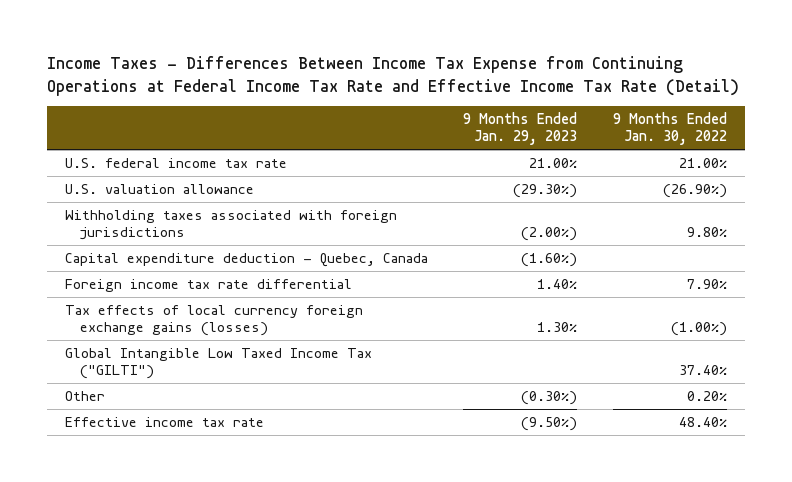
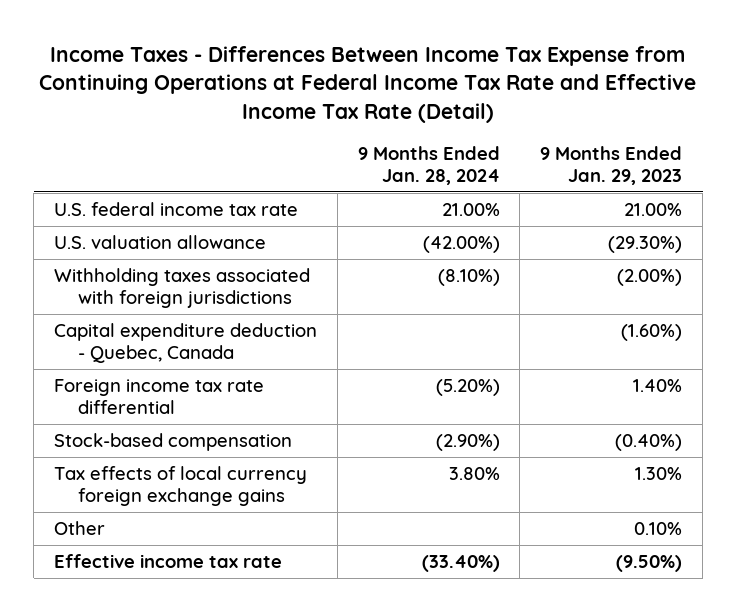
[613,112,728,146] 9 Months Ended Jan. 30, 2022 -> none
none -> [357,145,500,186] 9 Months Ended Jan. 28, 2024
[64,348,372,380] Global Intangible Low Taxed Income Tax ("GILTI") -> none
none -> [53,432,292,451] Stock-based compensation
[64,305,363,337] Tax effects of local currency foreign exchange gains (losses) -> [53,465,307,506] Tax effects of local currency foreign exchange gains
[521,391,578,406] (0.30%) -> [634,521,683,535] 0.10%

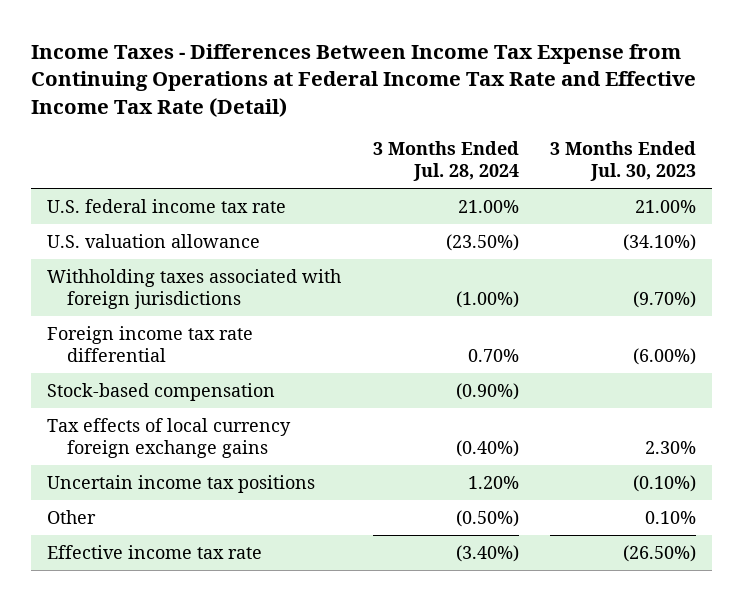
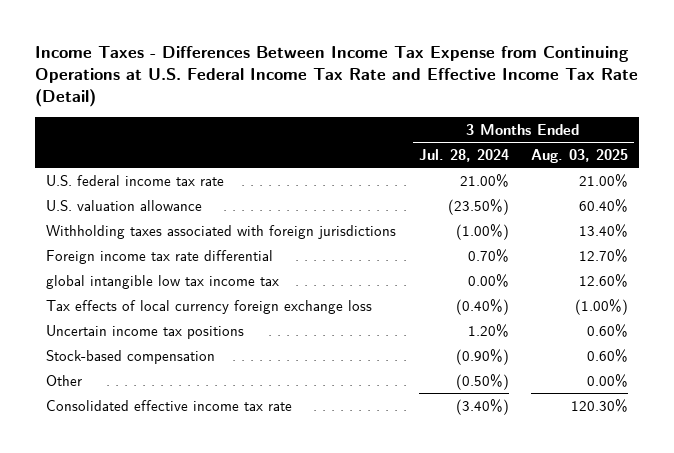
[30,43,696,117] Income Taxes - Differences Between Income Tax Expense from Continuing Operations at Federal Income Tax Rate and Effective Income Tax Rate (Detail) -> [35,45,639,108] Income Taxes - Differences Between Income Tax Expense from Continuing Operations at U.S. Federal Income Tax Rate and Effective Income Tax Rate (Detail)
[550,141,697,182] 3 Months Ended Jul. 30, 2023 -> none
none -> [530,148,628,163] Aug. 03, 2025
none -> [46,274,280,289] global intangible low tax income tax
[46,417,291,458] Tax effects of local currency foreign exchange gains -> [46,299,373,314] Tax effects of local currency foreign exchange loss
[46,382,275,401] Stock-based compensation -> [46,349,216,364] Stock-based compensation
[46,544,262,559] Effective income tax rate -> [46,399,293,411] Consolidated effective income tax rate

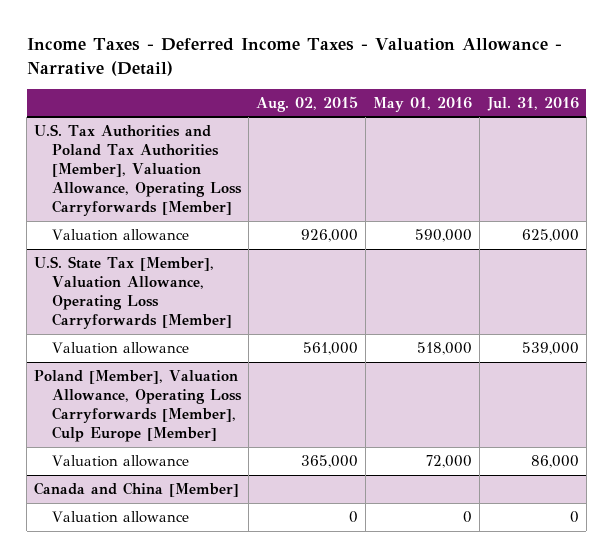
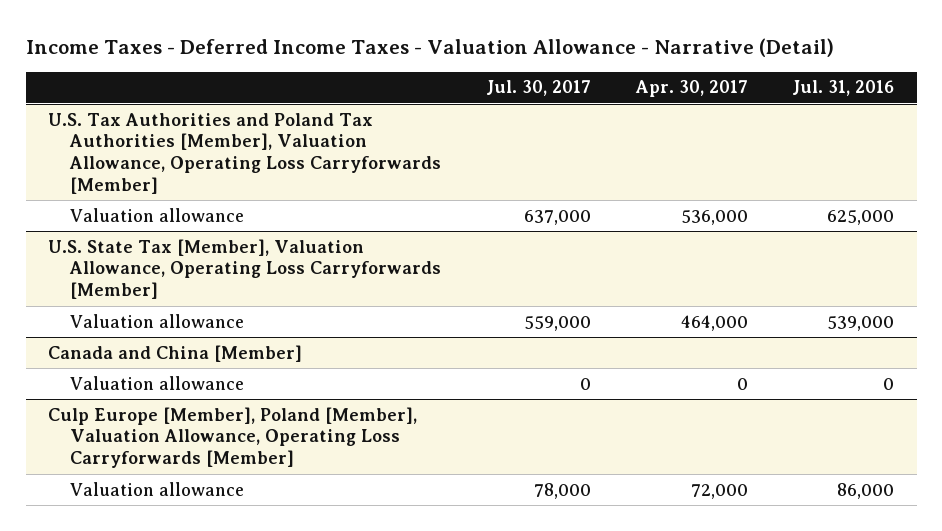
[256,95,359,112] Aug. 02, 2015 -> none
[373,96,473,112] May 01, 2016 -> none
none -> [485,80,591,97] Jul. 30, 2017
none -> [634,80,748,98] Apr. 30, 2017
[34,370,242,443] Poland [Member], Valuation Allowance, Operating Loss Carryforwards [Member], Culp Europe [Member] -> none
[51,455,189,468] Valuation allowance -> none
none -> [48,406,418,469] Culp Europe [Member], Poland [Member], Valuation Allowance, Operating Loss Carryforwards [Member]
none -> [69,481,244,496] Valuation allowance

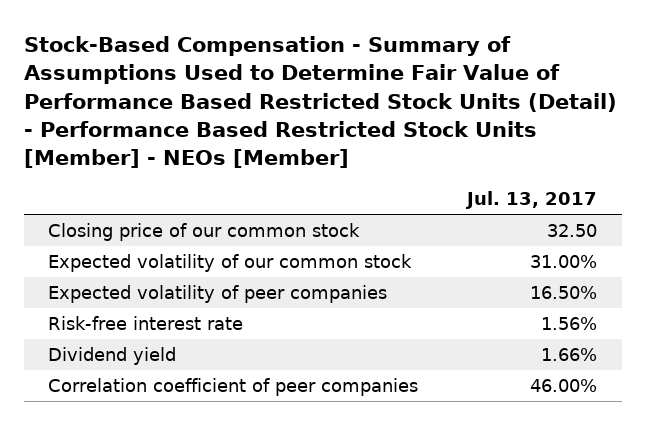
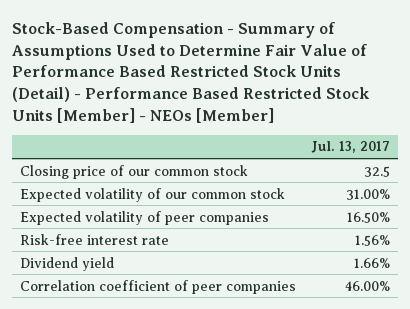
[547,224,598,238] 32.50 -> [363,165,390,177] 32.5

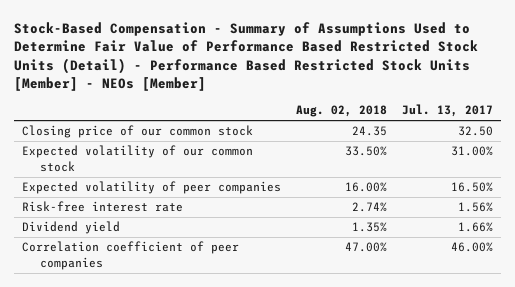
none -> [296,105,388,118] Aug. 02, 2018
[363,165,390,177] 32.5 -> [458,126,494,137] 32.50

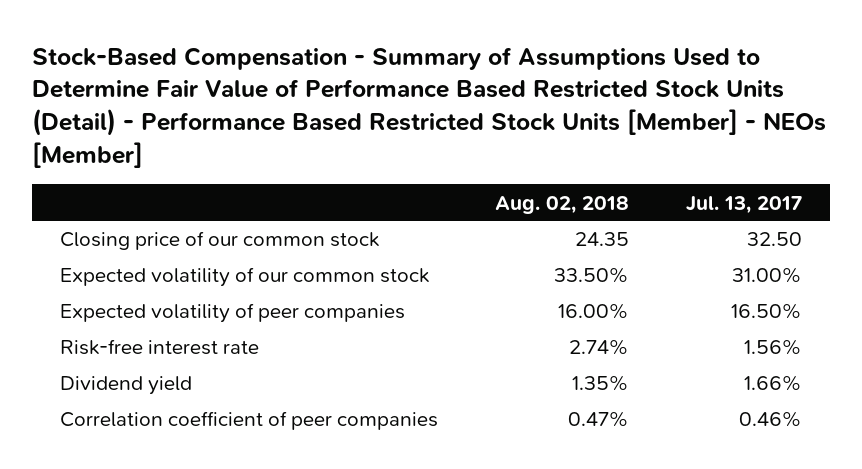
[345,242,388,253] 47.00% -> [567,411,629,428] 0.47%
[451,242,494,253] 46.00% -> [738,411,802,428] 0.46%

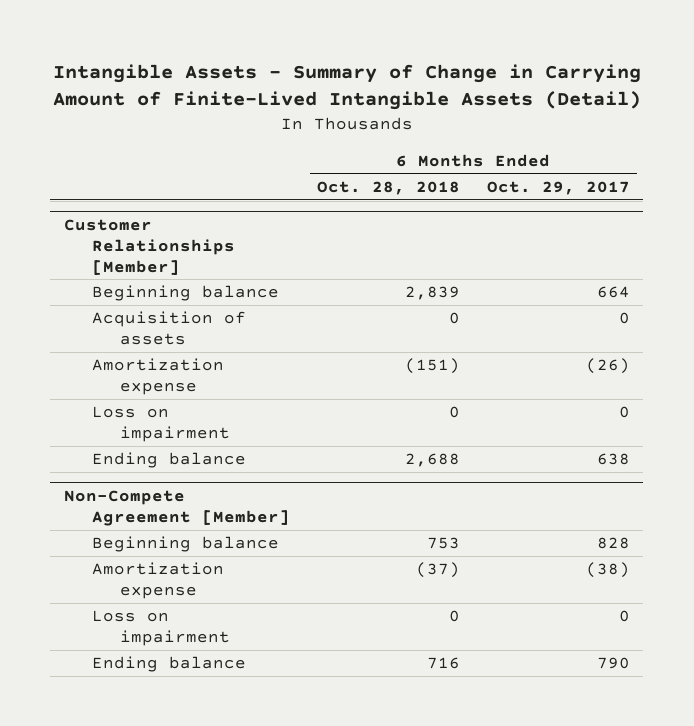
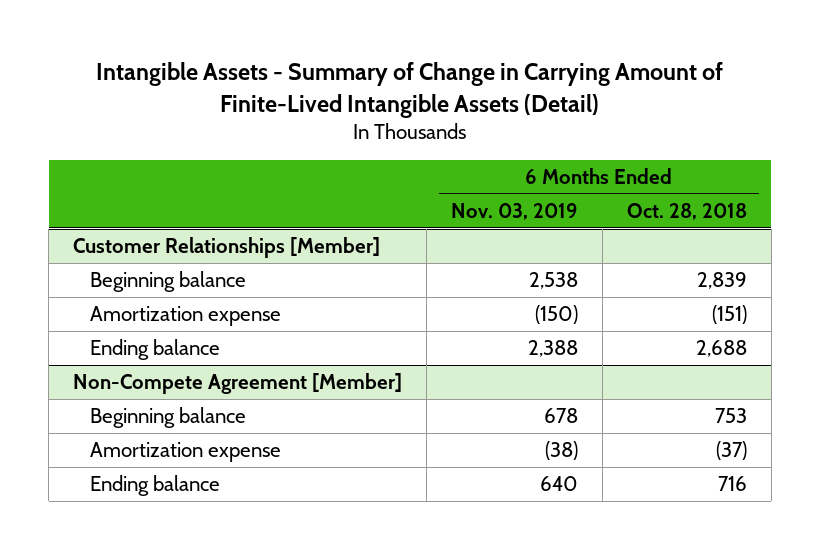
[486,180,630,195] Oct. 29, 2017 -> none
none -> [451,202,579,220] Nov. 03, 2019
[91,311,246,346] Acquisition of assets -> none
[91,406,230,443] Loss on impairment -> none
[91,610,230,647] Loss on impairment -> none

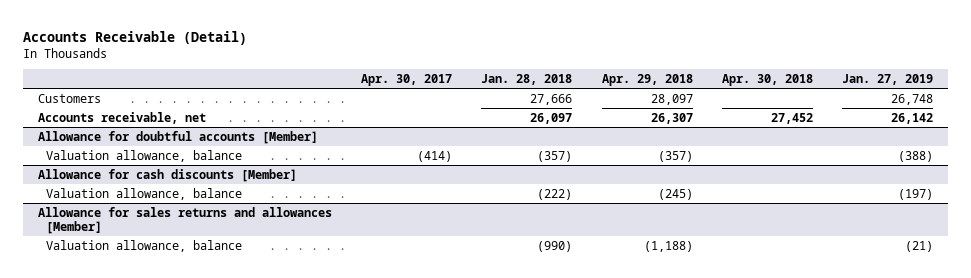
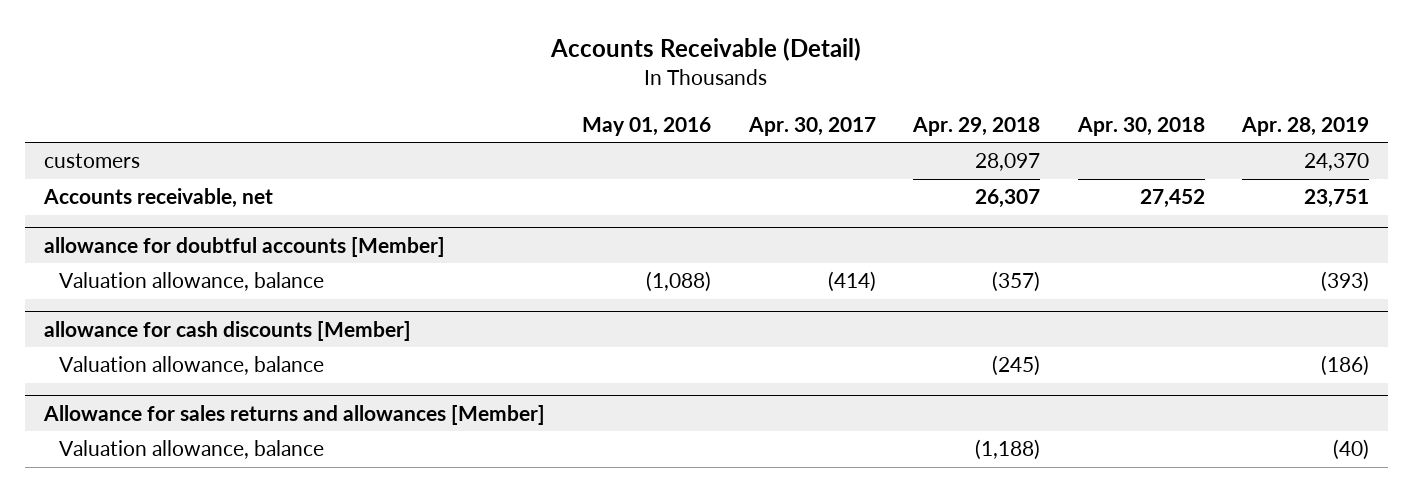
[481,74,573,86] Jan. 28, 2018 -> none
[842,74,934,86] Jan. 27, 2019 -> none
none -> [582,116,712,136] May 01, 2016
none -> [1241,116,1370,136] Apr. 28, 2019
[37,93,101,103] Customers -> [43,153,140,169] customers
[37,130,318,144] Allowance for doubtful accounts [Member] -> [43,236,445,257] allowance for doubtful accounts [Member]
[37,168,297,182] Allowance for cash discounts [Member] -> [43,320,411,341] allowance for cash discounts [Member]

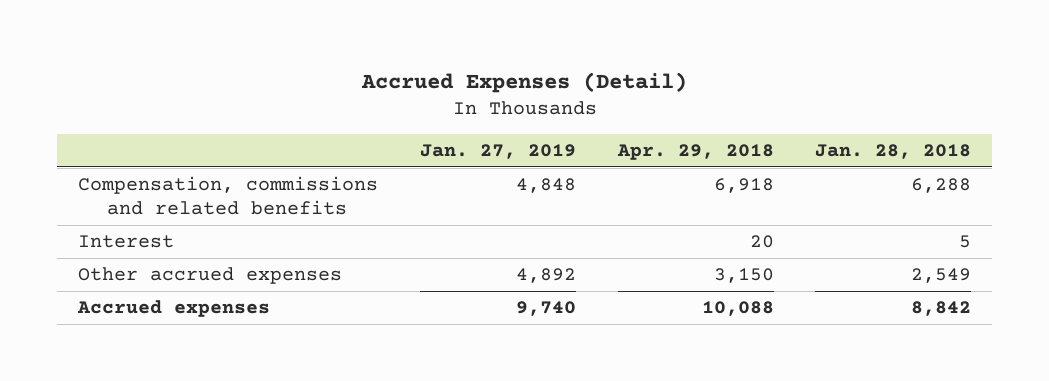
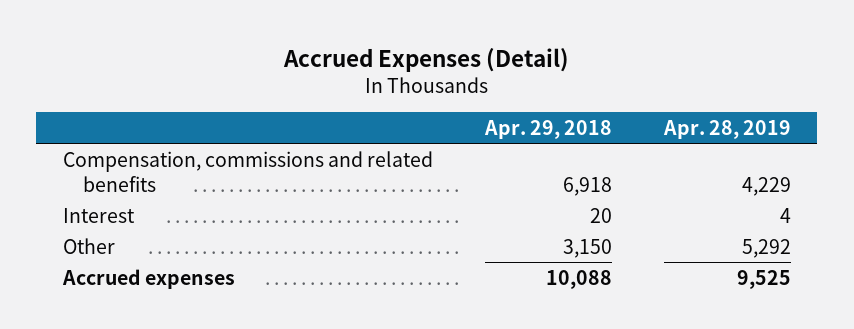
[419,144,576,160] Jan. 27, 2019 -> none
[815,144,972,160] Jan. 28, 2018 -> none
none -> [663,119,792,139] Apr. 28, 2019
[77,267,342,285] Other accrued expenses -> [62,237,115,254] Other

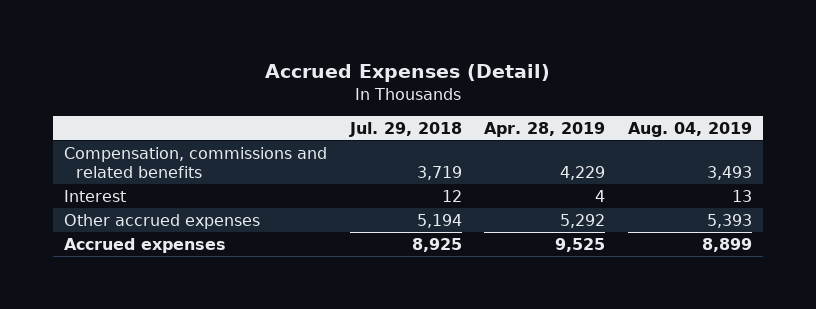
[483,119,612,139] Apr. 29, 2018 -> none
none -> [348,121,462,137] Jul. 29, 2018
none -> [627,121,752,137] Aug. 04, 2019
[62,237,115,254] Other -> [64,213,261,229] Other accrued expenses

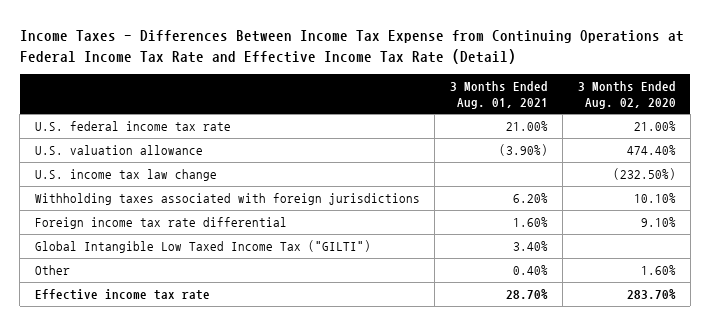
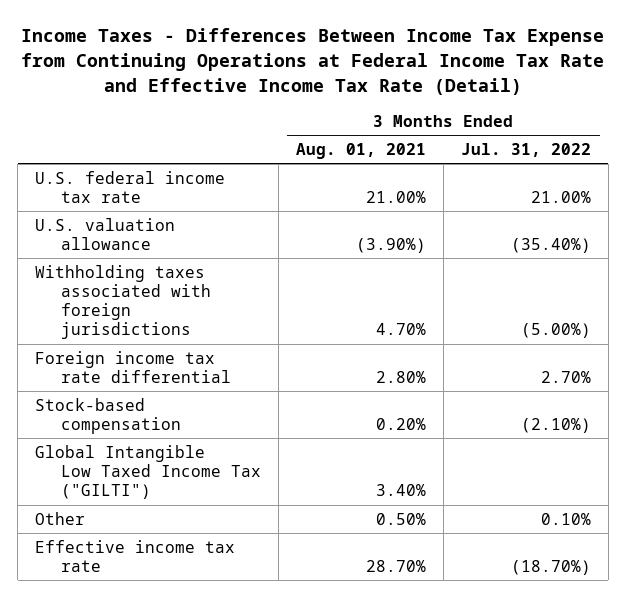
[577,81,676,109] 3 Months Ended Aug. 02, 2020 -> none
none -> [460,143,591,158] Jul. 31, 2022
[34,169,217,182] U.S. income tax law change -> none
[512,193,548,204] 6.20% -> [375,323,426,336] 4.70%
[512,217,548,228] 1.60% -> [375,370,426,383] 2.80%
none -> [35,397,181,434] Stock-based compensation
[512,265,548,276] 0.40% -> [375,512,426,525] 0.50%

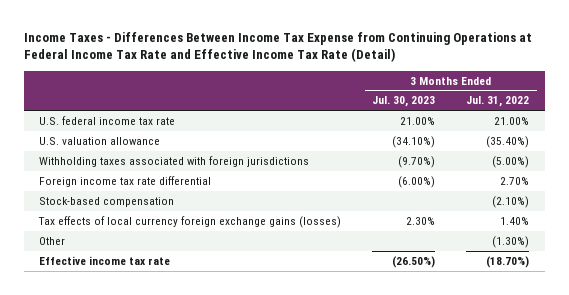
[295,143,426,160] Aug. 01, 2021 -> none
none -> [372,96,436,108] Jul. 30, 2023
[35,444,261,500] Global Intangible Low Taxed Income Tax ("GILTI") -> none
none -> [38,215,342,228] Tax effects of local currency foreign exchange gains (losses)
[540,512,591,525] 0.10% -> [492,235,530,248] (1.30%)

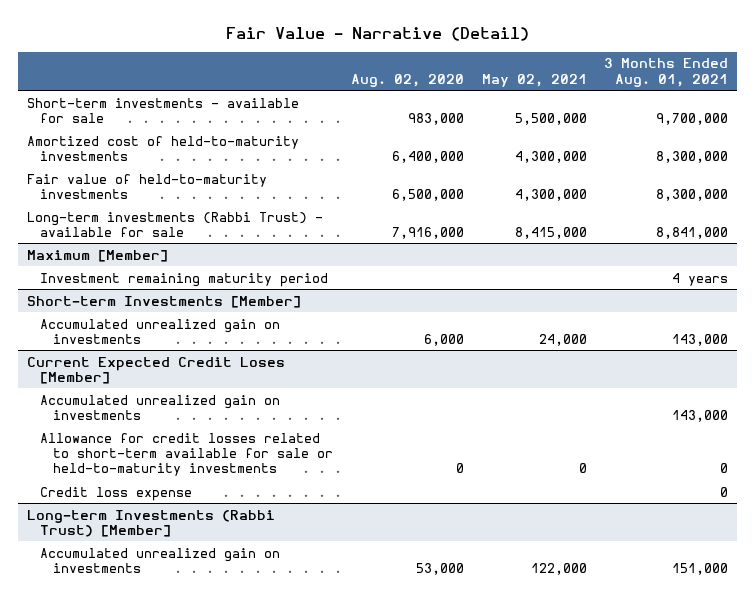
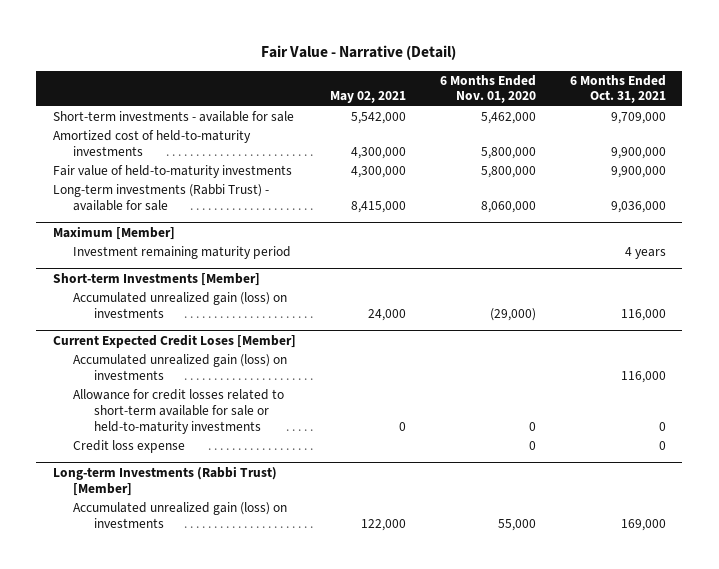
[350,73,464,87] Aug. 02, 2020 -> none
[604,58,729,87] 3 Months Ended Aug. 01, 2021 -> none
none -> [439,74,536,104] 6 Months Ended Nov. 01, 2020
none -> [569,74,666,104] 6 Months Ended Oct. 31, 2021
[514,112,587,125] 5,500,000 -> [350,112,406,125] 5,542,000
[39,318,280,344] Accumulated unrealized gain on investments -> [73,292,288,318] Accumulated unrealized gain (loss) on investments
[39,394,280,420] Accumulated unrealized gain on investments -> [73,354,288,380] Accumulated unrealized gain (loss) on investments
[39,547,280,573] Accumulated unrealized gain on investments -> [73,502,288,528] Accumulated unrealized gain (loss) on investments

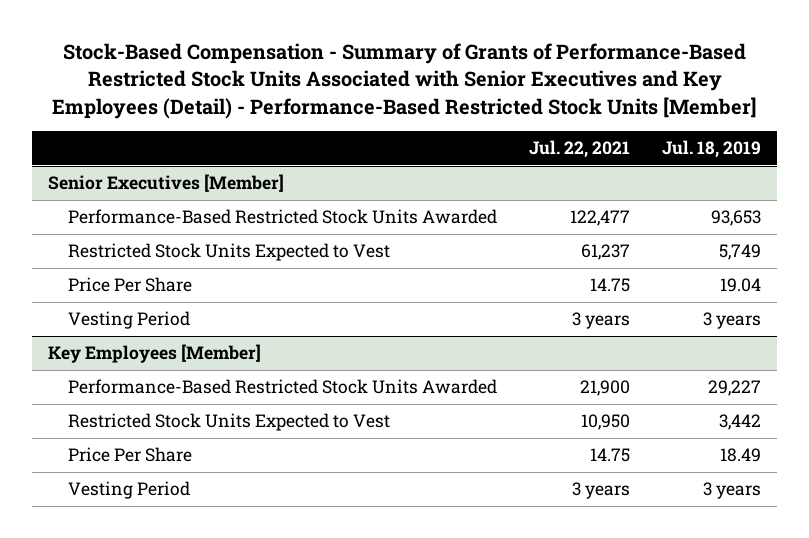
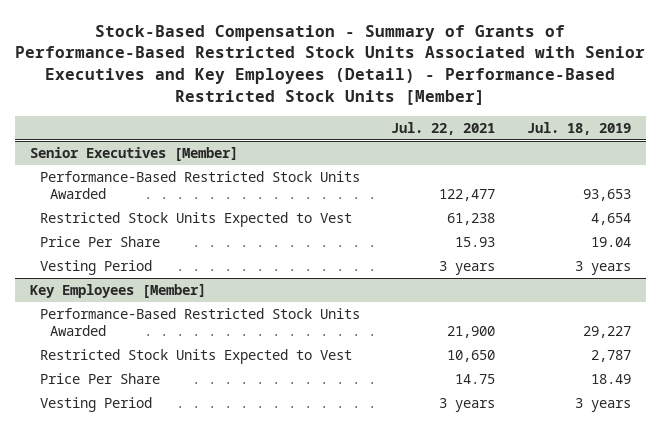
[581,244,631,261] 61,237 -> [447,212,496,225] 61,238
[719,244,762,261] 5,749 -> [590,212,631,225] 4,654
[590,278,631,293] 14.75 -> [455,236,496,247] 15.93
[581,414,631,431] 10,950 -> [447,349,496,362] 10,650
[719,414,762,431] 3,442 -> [590,349,631,362] 2,787

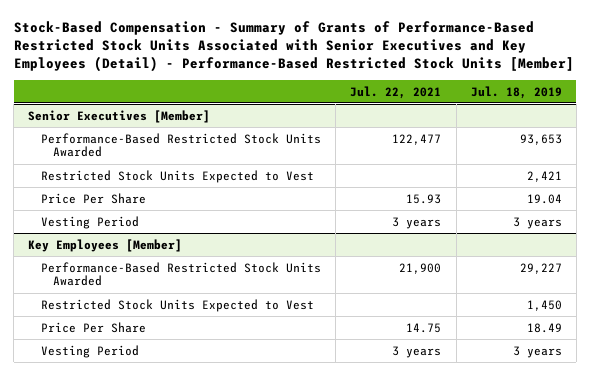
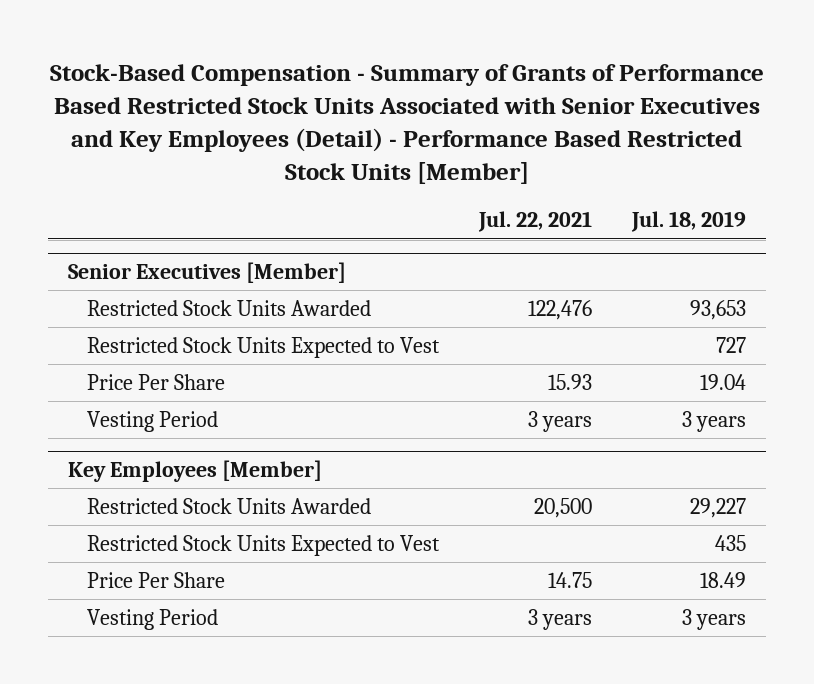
[13,20,574,73] Stock-Based Compensation - Summary of Grants of Performance-Based Restricted Stock Units Associated with Senior Executives and Key Employees (Detail) - Performance-Based Restricted Stock Units [Member] -> [50,64,765,185] Stock-Based Compensation - Summary of Grants of Performance Based Restricted Stock Units Associated with Senior Executives and Key Employees (Detail) - Performance Based Restricted Stock Units [Member]
[40,132,321,158] Performance-Based Restricted Stock Units Awarded -> [87,299,372,316] Restricted Stock Units Awarded
[392,133,442,145] 122,477 -> [528,299,593,320] 122,476
[526,170,562,182] 2,421 -> [716,336,747,353] 727
[40,261,321,287] Performance-Based Restricted Stock Units Awarded -> [87,497,372,514] Restricted Stock Units Awarded
[399,262,442,274] 21,900 -> [534,497,593,518] 20,500
[526,299,562,311] 1,450 -> [715,534,747,551] 435

